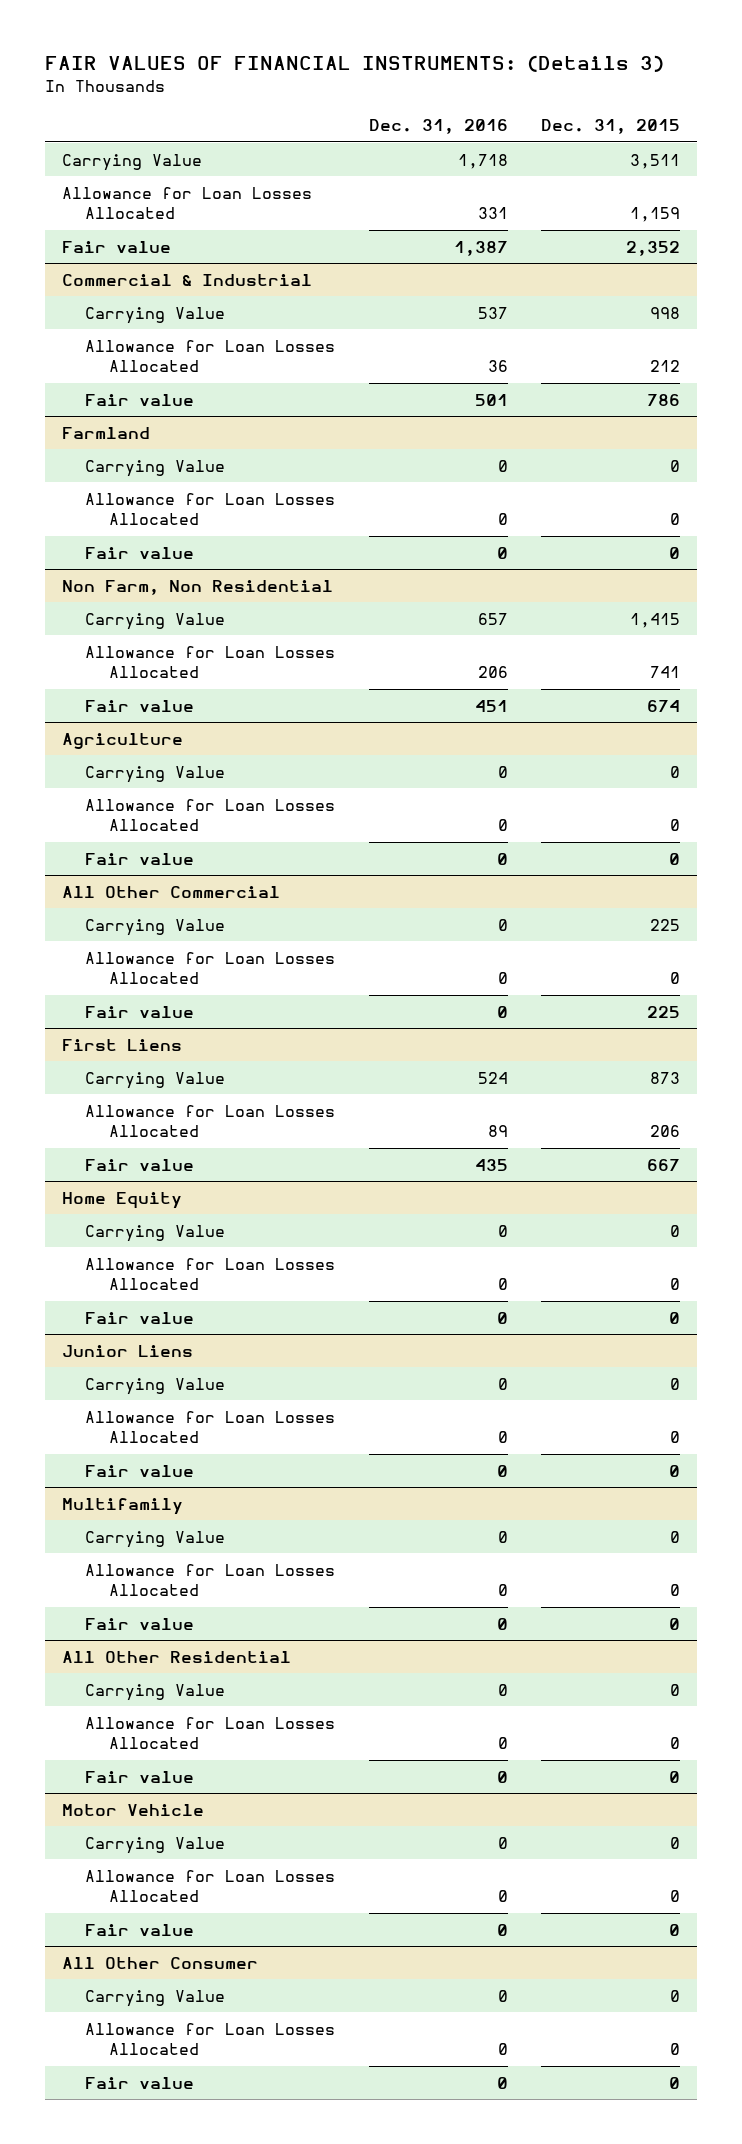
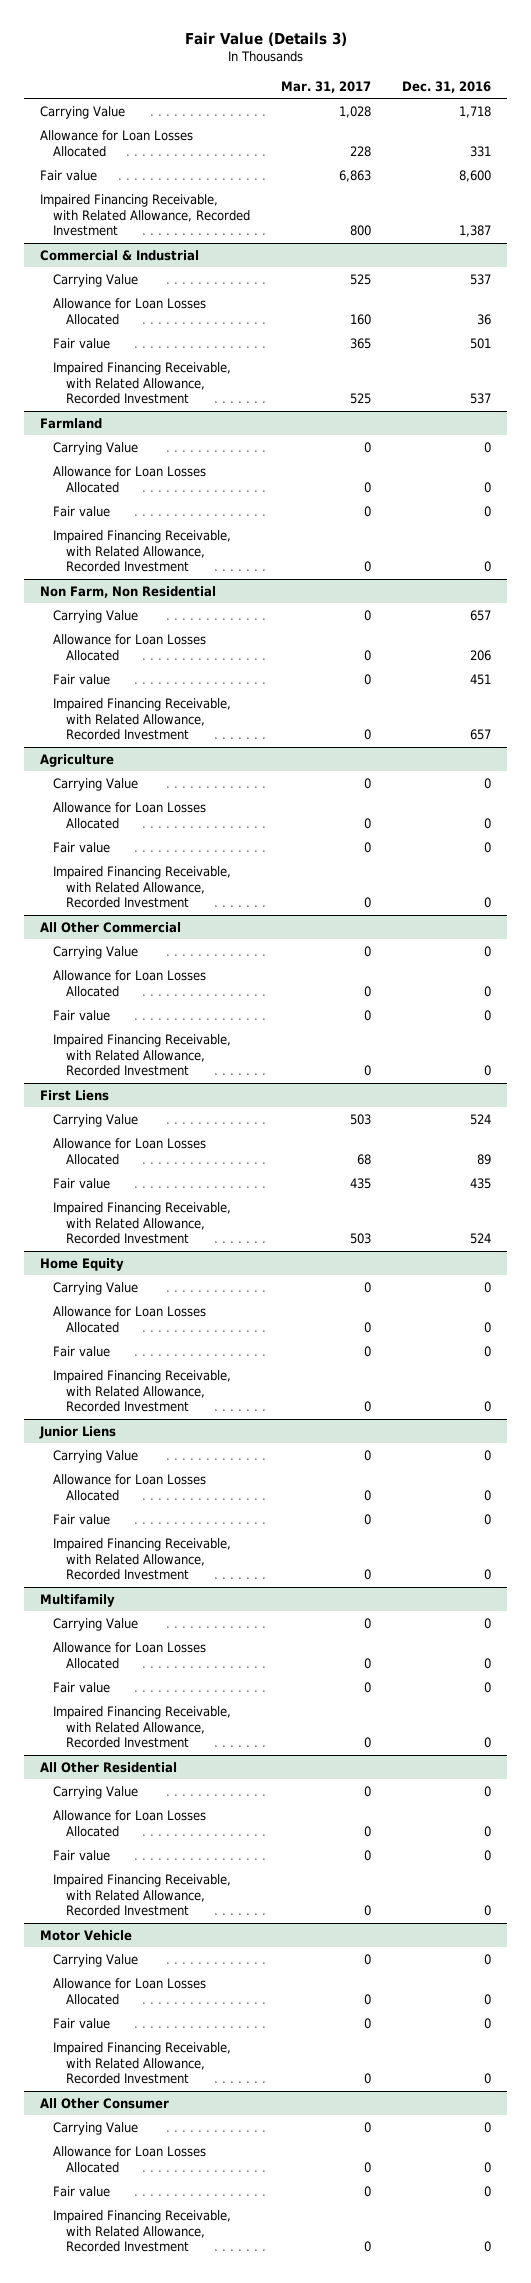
[45,55,665,73] FAIR VALUES OF FINANCIAL INSTRUMENTS: (Details 3) -> [184,32,347,47] Fair Value (Details 3)
[541,119,681,135] Dec. 31, 2015 -> none
none -> [281,80,372,93] Mar. 31, 2017
[453,240,508,256] 1,387 -> [459,169,492,182] 8,600
none -> [40,193,251,237] Impaired Financing Receivable, with Related Allowance, Recorded Investment
none -> [53,361,232,405] Impaired Financing Receivable, with Related Allowance, Recorded Investment
none -> [53,529,232,573] Impaired Financing Receivable, with Related Allowance, Recorded Investment
none -> [53,697,232,741] Impaired Financing Receivable, with Related Allowance, Recorded Investment
none -> [53,865,232,909] Impaired Financing Receivable, with Related Allowance, Recorded Investment
none -> [53,1033,232,1077] Impaired Financing Receivable, with Related Allowance, Recorded Investment
none -> [53,1201,232,1245] Impaired Financing Receivable, with Related Allowance, Recorded Investment
none -> [53,1369,232,1413] Impaired Financing Receivable, with Related Allowance, Recorded Investment
none -> [53,1537,232,1581] Impaired Financing Receivable, with Related Allowance, Recorded Investment
none -> [53,1705,232,1749] Impaired Financing Receivable, with Related Allowance, Recorded Investment
none -> [53,1873,232,1917] Impaired Financing Receivable, with Related Allowance, Recorded Investment
none -> [53,2041,232,2085] Impaired Financing Receivable, with Related Allowance, Recorded Investment
none -> [53,2209,232,2253] Impaired Financing Receivable, with Related Allowance, Recorded Investment

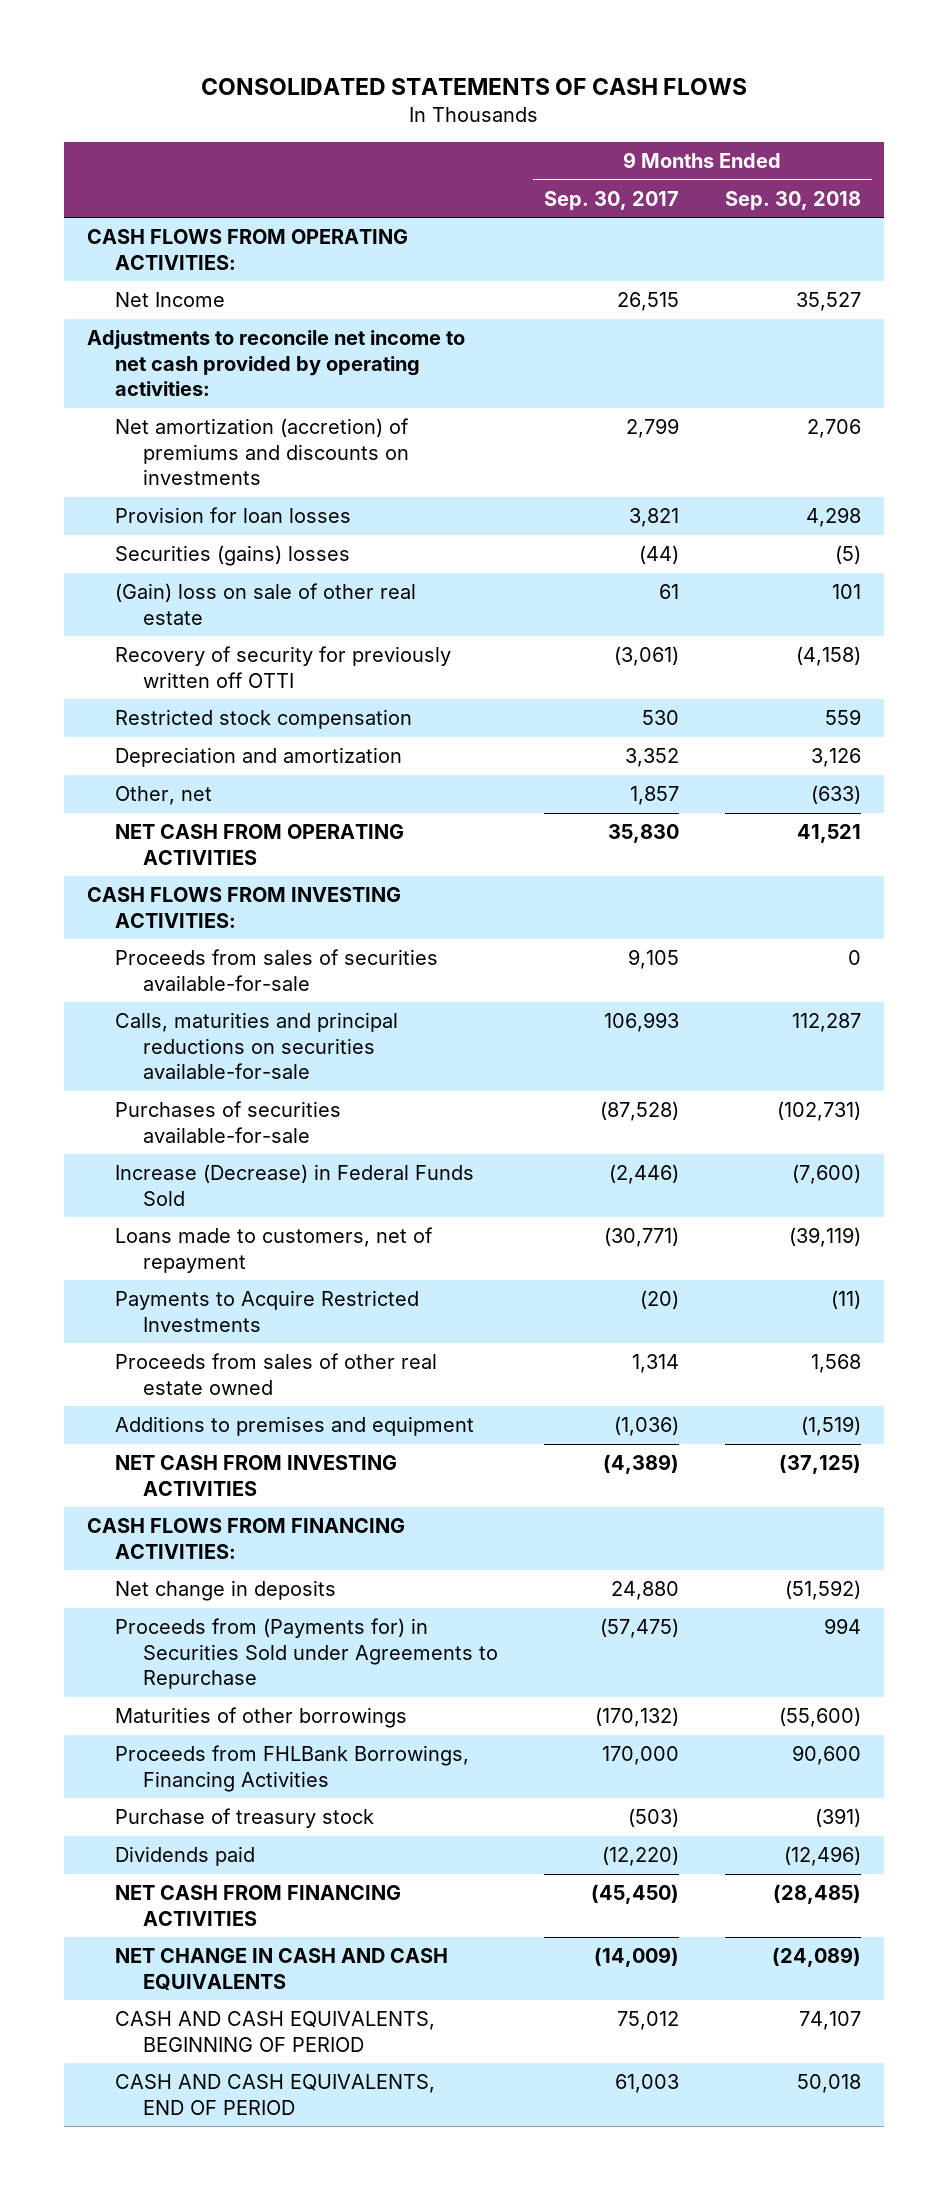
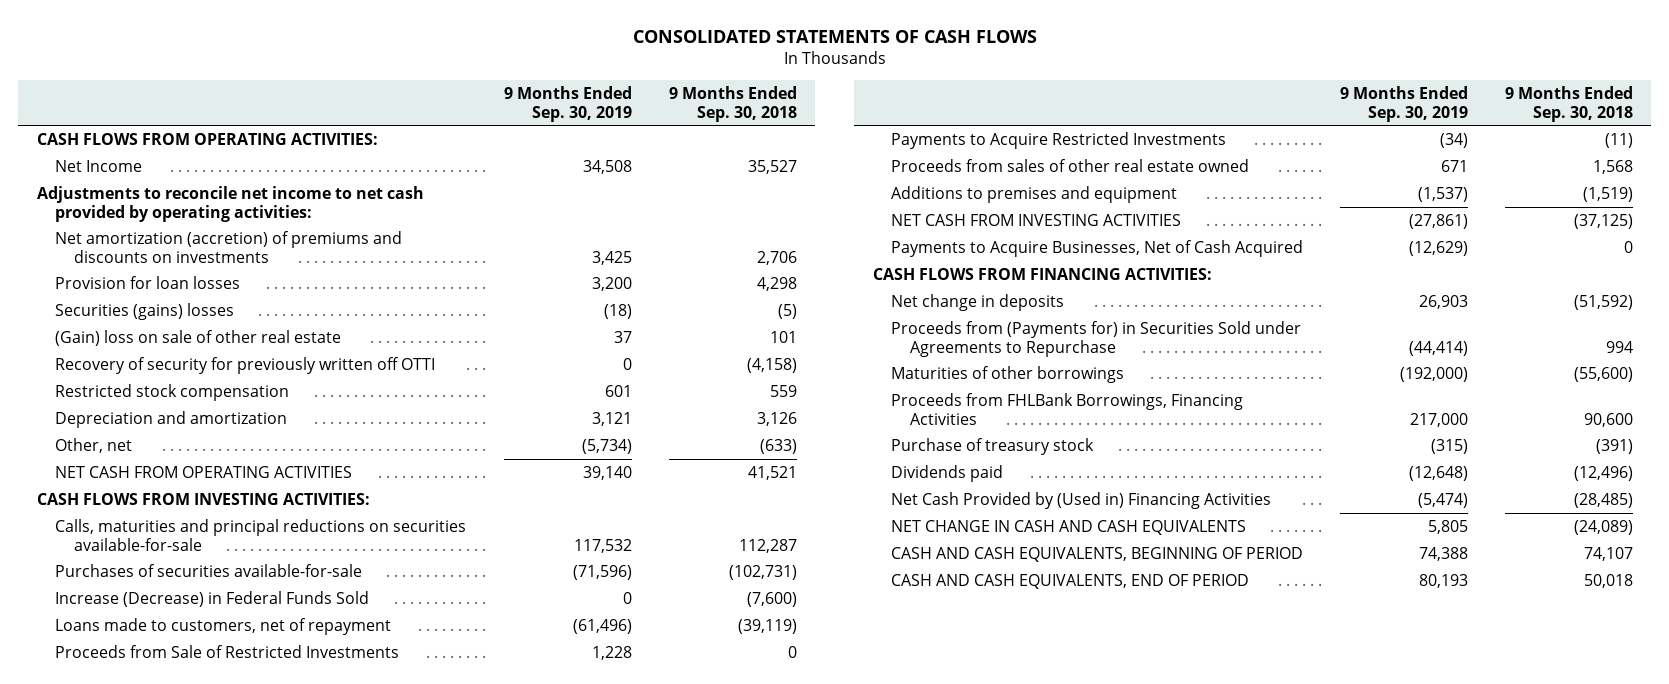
[543,190,679,210] Sep. 30, 2017 -> none
none -> [503,85,632,122] 9 Months Ended Sep. 30, 2019
[115,949,439,991] Proceeds from sales of securities available-for-sale -> none
none -> [55,644,400,658] Proceeds from Sale of Restricted Investments
none -> [891,239,1304,257] Payments to Acquire Businesses, Net of Cash Acquired
[115,1885,402,1926] NET CASH FROM FINANCING ACTIVITIES -> [891,491,1272,509] Net Cash Provided by (Used in) Financing Activities

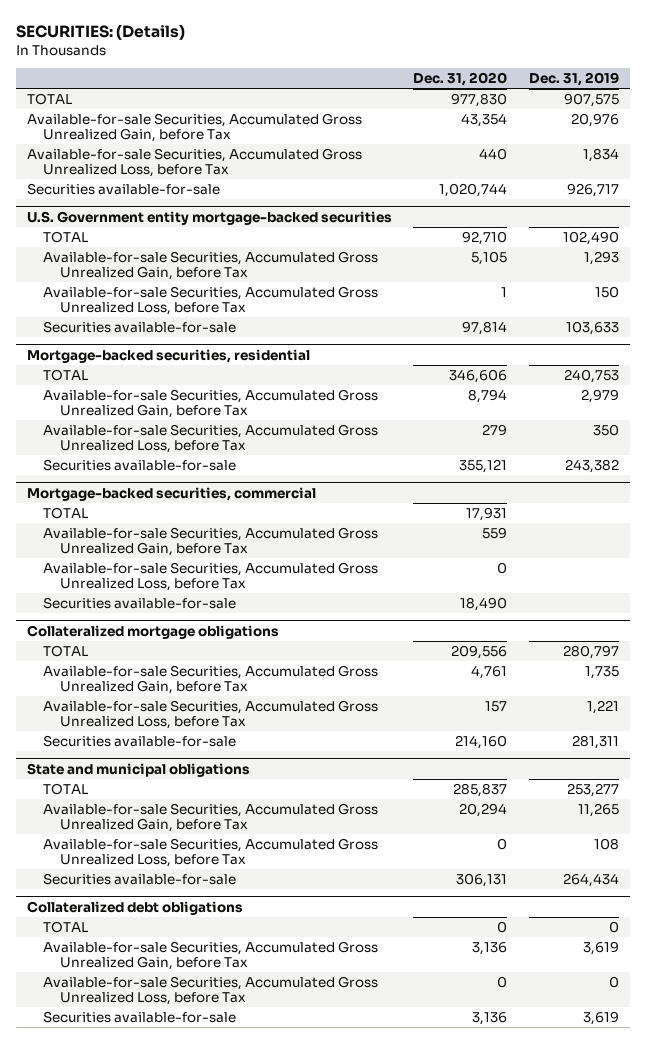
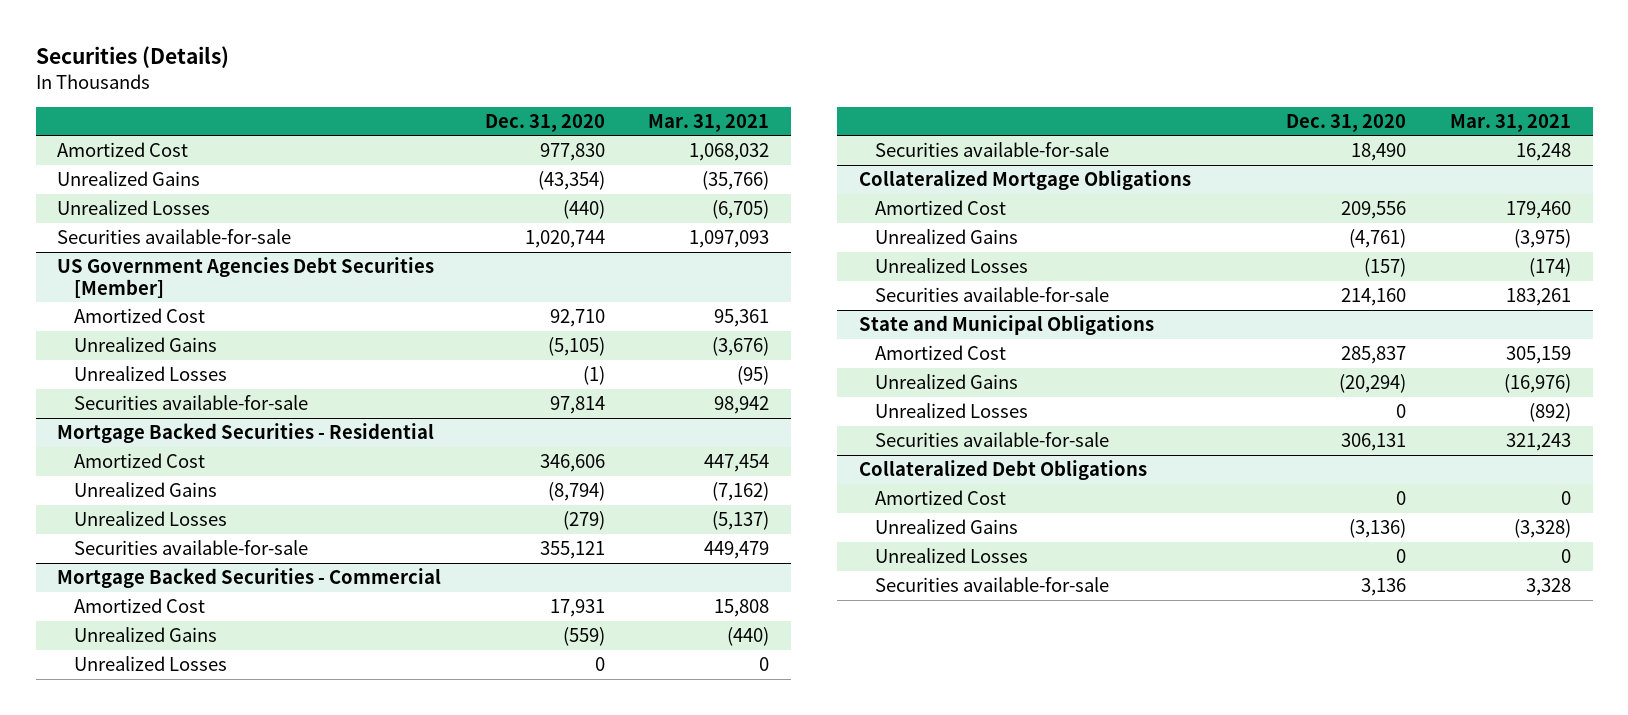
[15,23,185,40] SECURITIES: (Details) -> [35,45,229,68] Securities (Details)
[529,72,620,87] Dec. 31, 2019 -> none
none -> [648,113,770,132] Mar. 31, 2021
[26,92,72,105] TOTAL -> [57,141,189,157] Amortized Cost
[26,112,362,143] Available-for-sale Securities, Accumulated Gross Unrealized Gain, before Tax -> [57,170,201,186] Unrealized Gains
[461,112,508,127] 43,354 -> [537,170,605,190] (43,354)
[26,147,362,178] Available-for-sale Securities, Accumulated Gross Unrealized Loss, before Tax -> [57,199,211,215] Unrealized Losses
[479,147,508,160] 440 -> [562,199,605,219] (440)
[26,210,392,225] U.S. Government entity mortgage-backed securities -> [57,256,435,298] US Government Agencies Debt Securities [Member]
[43,230,89,243] TOTAL -> [73,307,205,323] Amortized Cost
[43,250,379,281] Available-for-sale Securities, Accumulated Gross Unrealized Gain, before Tax -> [73,336,217,352] Unrealized Gains
[471,250,508,265] 5,105 -> [547,336,605,356] (5,105)
[43,285,379,316] Available-for-sale Securities, Accumulated Gross Unrealized Loss, before Tax -> [73,365,227,381] Unrealized Losses
[501,286,508,297] 1 -> [582,365,605,385] (1)
[26,348,310,363] Mortgage-backed securities, residential -> [57,422,435,443] Mortgage Backed Securities - Residential
[43,368,89,381] TOTAL -> [73,452,205,468] Amortized Cost
[43,388,379,419] Available-for-sale Securities, Accumulated Gross Unrealized Gain, before Tax -> [73,481,217,497] Unrealized Gains
[468,388,508,403] 8,794 -> [547,481,605,501] (8,794)
[43,423,379,454] Available-for-sale Securities, Accumulated Gross Unrealized Loss, before Tax -> [73,510,227,526] Unrealized Losses
[482,423,508,436] 279 -> [562,510,605,530] (279)
[26,486,316,501] Mortgage-backed securities, commercial -> [57,567,442,588] Mortgage Backed Securities - Commercial
[43,506,89,519] TOTAL -> [73,597,205,613] Amortized Cost
[43,526,379,557] Available-for-sale Securities, Accumulated Gross Unrealized Gain, before Tax -> [73,626,217,642] Unrealized Gains
[482,526,508,539] 559 -> [562,626,605,646] (559)
[43,561,379,592] Available-for-sale Securities, Accumulated Gross Unrealized Loss, before Tax -> [73,655,227,671] Unrealized Losses
[26,624,279,639] Collateralized mortgage obligations -> [858,169,1191,190] Collateralized Mortgage Obligations
[43,644,89,657] TOTAL -> [875,199,1007,215] Amortized Cost
[43,664,379,695] Available-for-sale Securities, Accumulated Gross Unrealized Gain, before Tax -> [875,228,1019,244] Unrealized Gains
[471,664,508,679] 4,761 -> [1349,228,1407,248] (4,761)
[43,699,379,730] Available-for-sale Securities, Accumulated Gross Unrealized Loss, before Tax -> [875,257,1029,273] Unrealized Losses
[485,700,508,712] 157 -> [1364,257,1407,277] (157)
[26,762,250,777] State and municipal obligations -> [858,314,1154,335] State and Municipal Obligations
[43,782,89,795] TOTAL -> [875,344,1007,360] Amortized Cost
[43,802,379,833] Available-for-sale Securities, Accumulated Gross Unrealized Gain, before Tax -> [875,373,1019,389] Unrealized Gains
[459,802,508,817] 20,294 -> [1339,373,1407,393] (20,294)
[43,837,379,868] Available-for-sale Securities, Accumulated Gross Unrealized Loss, before Tax -> [875,402,1029,418] Unrealized Losses
[26,900,243,915] Collateralized debt obligations -> [858,459,1147,480] Collateralized Debt Obligations
[43,920,89,933] TOTAL -> [875,489,1007,505] Amortized Cost
[43,940,379,971] Available-for-sale Securities, Accumulated Gross Unrealized Gain, before Tax -> [875,518,1019,534] Unrealized Gains
[472,941,508,955] 3,136 -> [1349,518,1407,538] (3,136)
[43,975,379,1006] Available-for-sale Securities, Accumulated Gross Unrealized Loss, before Tax -> [875,547,1029,563] Unrealized Losses

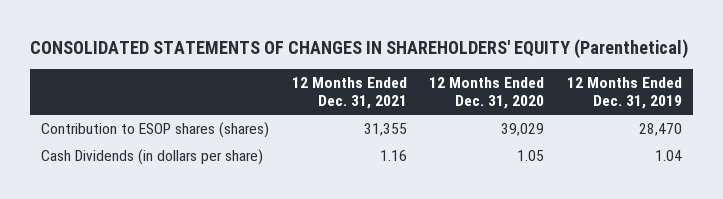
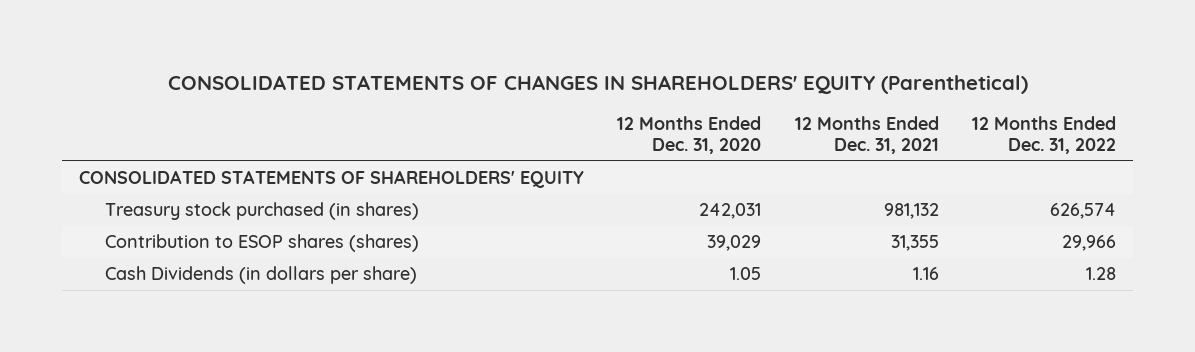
[566,77,682,110] 12 Months Ended Dec. 31, 2019 -> none
none -> [972,115,1117,155] 12 Months Ended Dec. 31, 2022
none -> [78,170,584,189] CONSOLIDATED STATEMENTS OF SHAREHOLDERS' EQUITY
none -> [105,202,420,221] Treasury stock purchased (in shares)

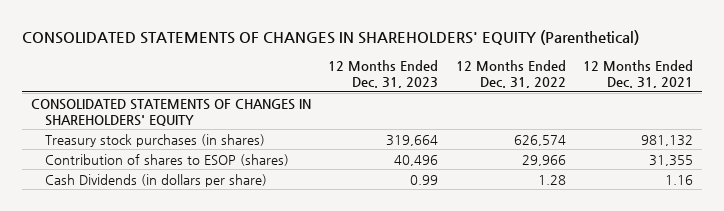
[617,115,762,155] 12 Months Ended Dec. 31, 2020 -> none
none -> [328,60,439,89] 12 Months Ended Dec. 31, 2023
[78,170,584,189] CONSOLIDATED STATEMENTS OF SHAREHOLDERS' EQUITY -> [30,98,311,126] CONSOLIDATED STATEMENTS OF CHANGES IN SHAREHOLDERS' EQUITY
[105,202,420,221] Treasury stock purchased (in shares) -> [44,133,265,147] Treasury stock purchases (in shares)
[105,234,420,253] Contribution to ESOP shares (shares) -> [44,153,289,166] Contribution of shares to ESOP (shares)

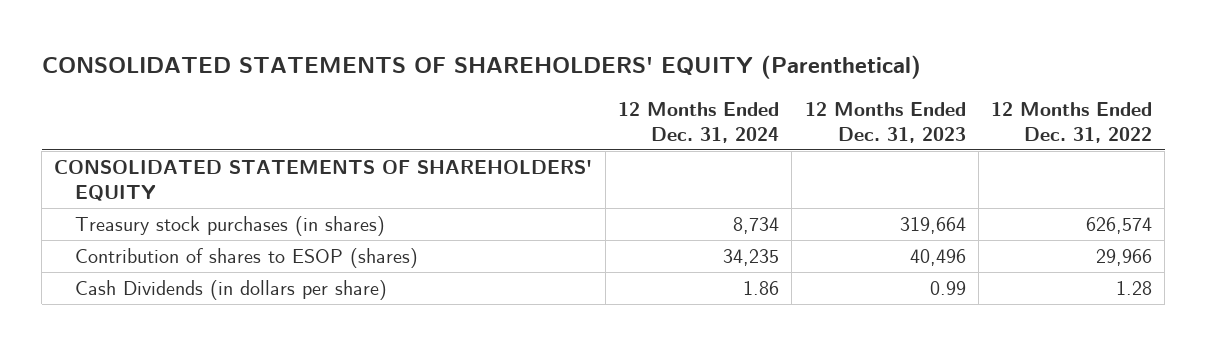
[22,30,640,46] CONSOLIDATED STATEMENTS OF CHANGES IN SHAREHOLDERS' EQUITY (Parenthetical) -> [41,54,921,79] CONSOLIDATED STATEMENTS OF SHAREHOLDERS' EQUITY (Parenthetical)
[582,60,693,89] 12 Months Ended Dec. 31, 2021 -> none
none -> [617,102,779,143] 12 Months Ended Dec. 31, 2024
[30,98,311,126] CONSOLIDATED STATEMENTS OF CHANGES IN SHAREHOLDERS' EQUITY -> [54,160,593,201] CONSOLIDATED STATEMENTS OF SHAREHOLDERS' EQUITY

